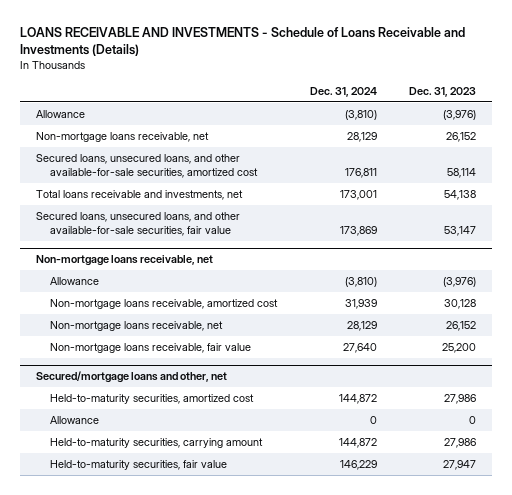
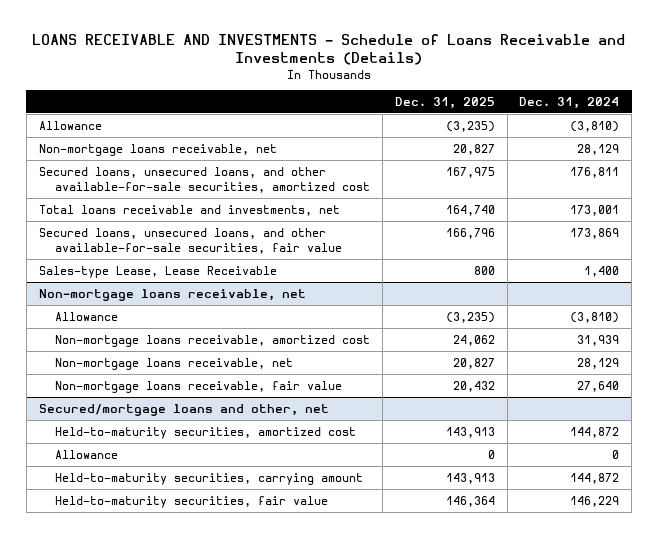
[409,86,477,97] Dec. 31, 2023 -> none
none -> [394,97,495,110] Dec. 31, 2025
none -> [38,265,277,278] Sales-type Lease, Lease Receivable

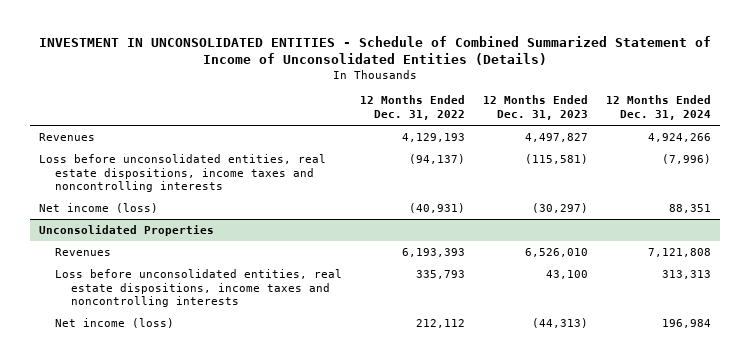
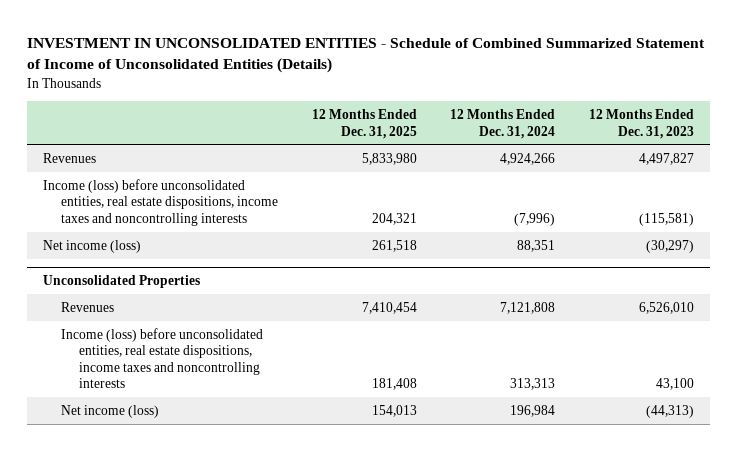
[359,95,465,121] 12 Months Ended Dec. 31, 2022 -> none
none -> [311,108,417,139] 12 Months Ended Dec. 31, 2025
[38,153,326,193] Loss before unconsolidated entities, real estate dispositions, income taxes and noncontrolling interests -> [43,178,279,226] Income (loss) before unconsolidated entities, real estate dispositions, income taxes and noncontrolling interests
[54,268,342,308] Loss before unconsolidated entities, real estate dispositions, income taxes and noncontrolling interests -> [61,327,264,389] Income (loss) before unconsolidated entities, real estate dispositions, income taxes and noncontrolling interests

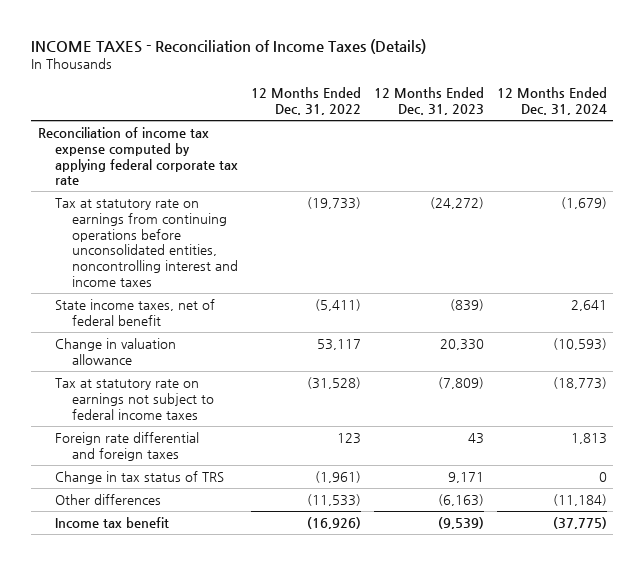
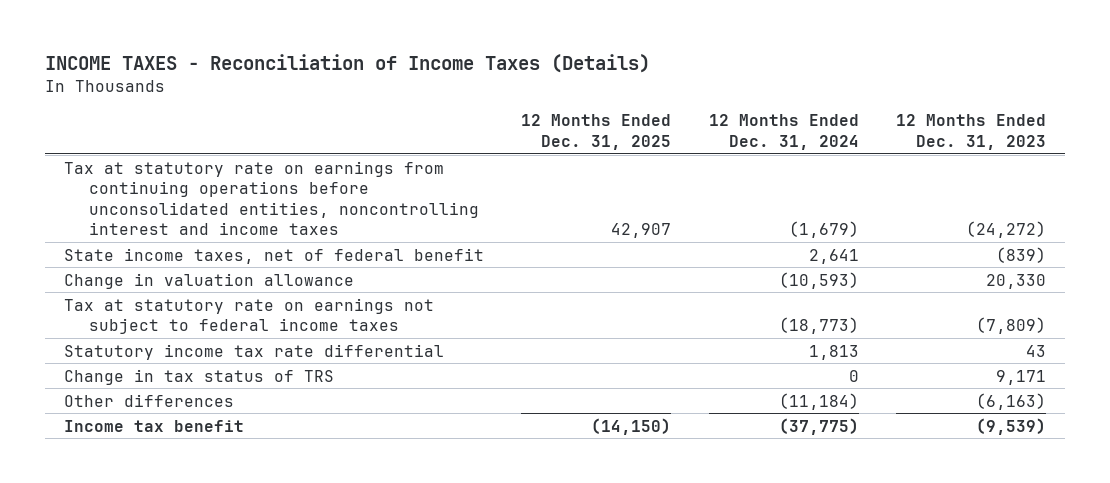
[250,87,361,115] 12 Months Ended Dec. 31, 2022 -> none
none -> [521,114,672,150] 12 Months Ended Dec. 31, 2025
[37,127,238,186] Reconciliation of income tax expense computed by applying federal corporate tax rate -> none
[54,432,199,461] Foreign rate differential and foreign taxes -> [64,343,445,360] Statutory income tax rate differential

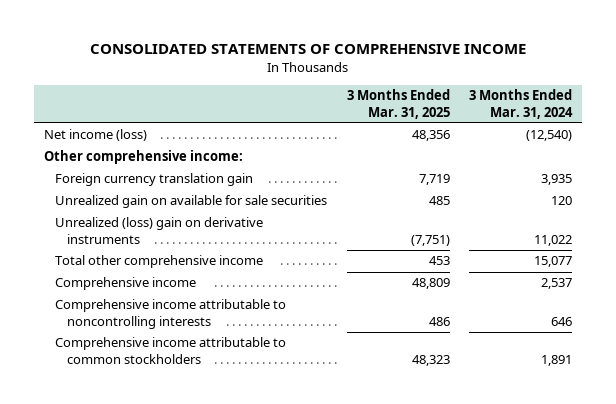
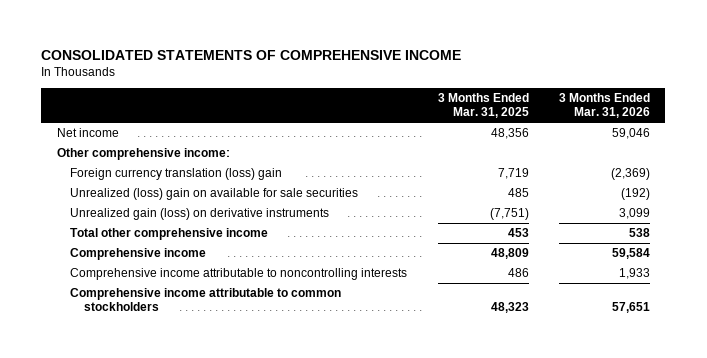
[469,89,574,119] 3 Months Ended Mar. 31, 2024 -> none
none -> [559,93,651,119] 3 Months Ended Mar. 31, 2026
[43,129,147,142] Net income (loss) -> [56,128,119,138] Net income
[55,173,254,187] Foreign currency translation gain -> [70,168,283,181] Foreign currency translation (loss) gain
[55,195,328,209] Unrealized gain on available for sale securities -> [70,188,359,201] Unrealized (loss) gain on available for sale securities
[55,217,264,244] Unrealized (loss) gain on derivative instruments -> [70,208,330,221] Unrealized gain (loss) on derivative instruments

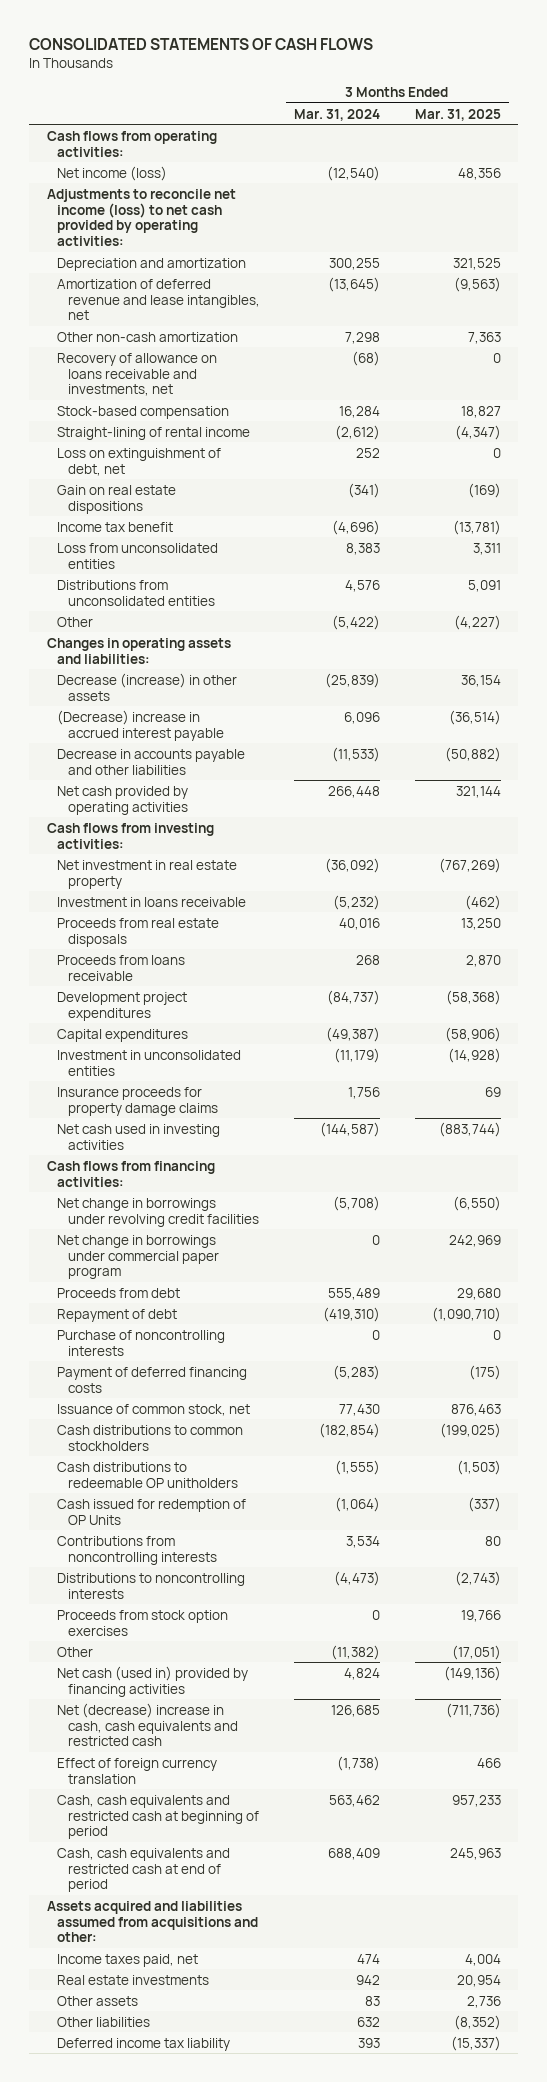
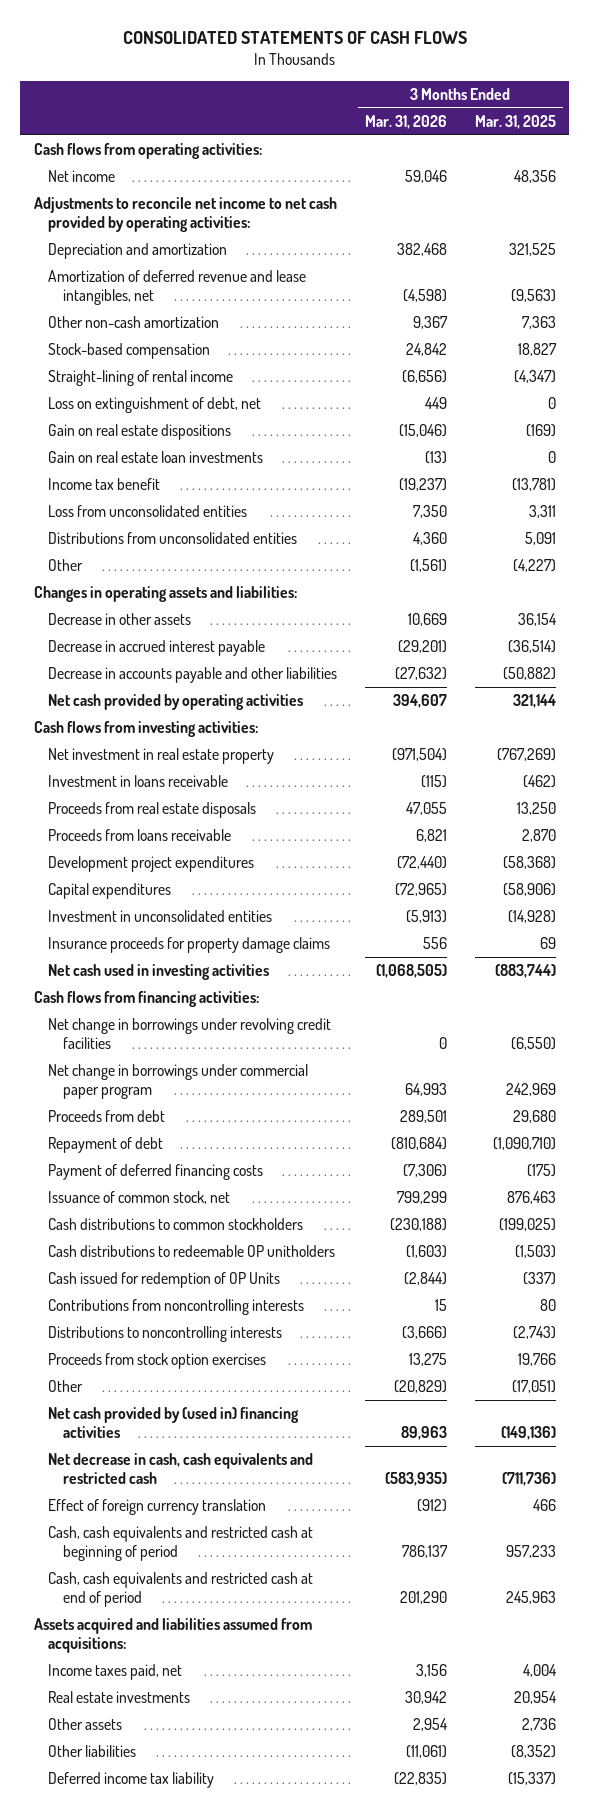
[294,108,381,121] Mar. 31, 2024 -> none
none -> [365,114,448,129] Mar. 31, 2026
[57,165,168,181] Net income (loss) -> [48,170,116,183] Net income
[46,188,236,247] Adjustments to reconcile net income (loss) to net cash provided by operating activities: -> [33,197,337,232] Adjustments to reconcile net income to net cash provided by operating activities:
[57,352,218,397] Recovery of allowance on loans receivable and investments, net -> none
none -> [48,451,264,464] Gain on real estate loan investments
[57,672,238,701] Decrease (increase) in other assets -> [48,613,192,626] Decrease in other assets
[57,709,224,741] (Decrease) increase in accrued interest payable -> [48,640,266,657] Decrease in accrued interest payable
[57,1329,226,1356] Purchase of noncontrolling interests -> none
[57,1665,249,1697] Net cash (used in) provided by financing activities -> [48,1407,300,1438] Net cash provided by (used in) financing activities
[57,1702,238,1747] Net (decrease) increase in cash, cash equivalents and restricted cash -> [48,1453,314,1484] Net decrease in cash, cash equivalents and restricted cash
[46,1900,259,1943] Assets acquired and liabilities assumed from acquisitions and other: -> [33,1618,312,1653] Assets acquired and liabilities assumed from acquisitions:

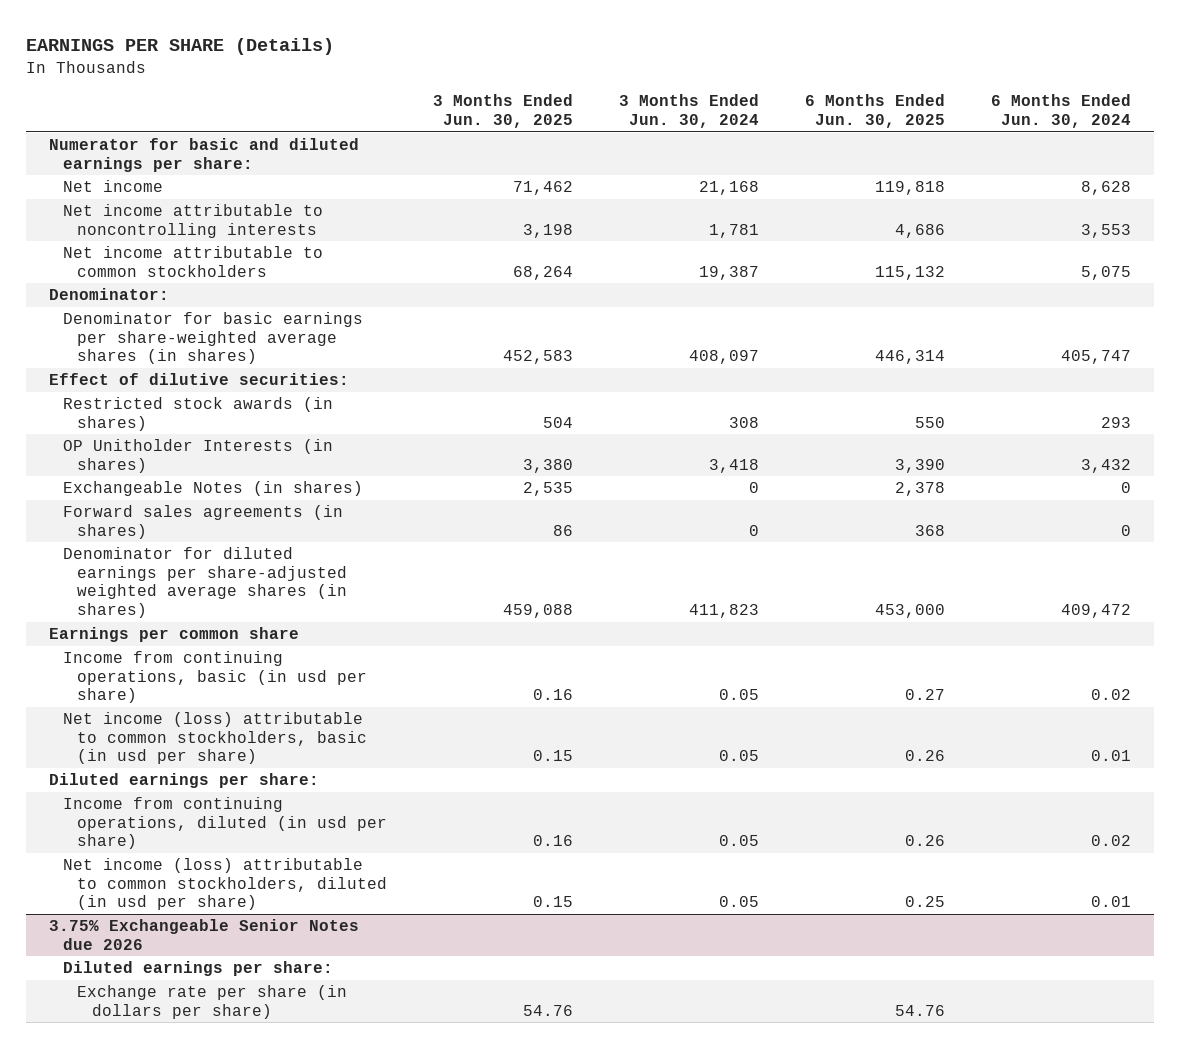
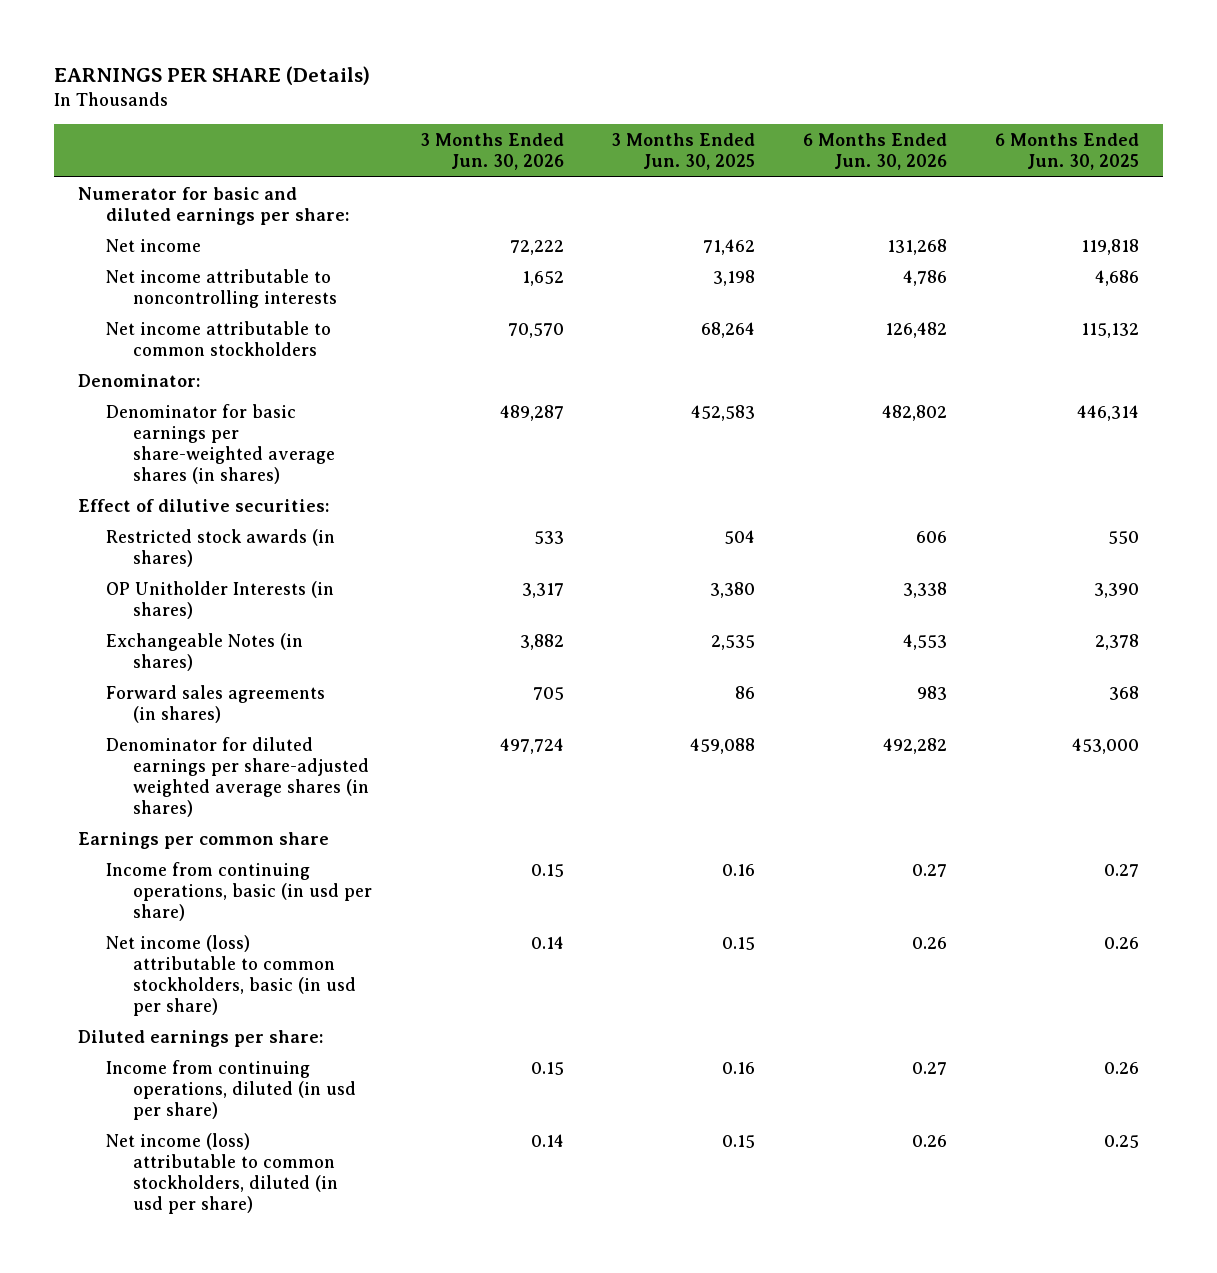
[619,94,760,128] 3 Months Ended Jun. 30, 2024 -> none
[990,94,1131,128] 6 Months Ended Jun. 30, 2024 -> none
none -> [419,133,564,171] 3 Months Ended Jun. 30, 2026
none -> [802,133,947,171] 6 Months Ended Jun. 30, 2026
[49,919,360,950] 3.75% Exchangeable Senior Notes due 2026 -> none
[63,961,334,977] Diluted earnings per share: -> none
[77,985,348,1019] Exchange rate per share (in dollars per share) -> none

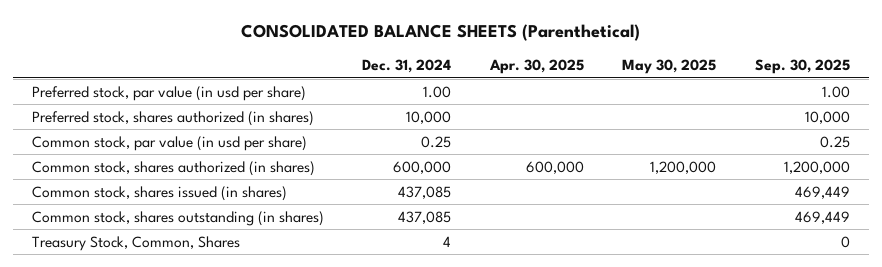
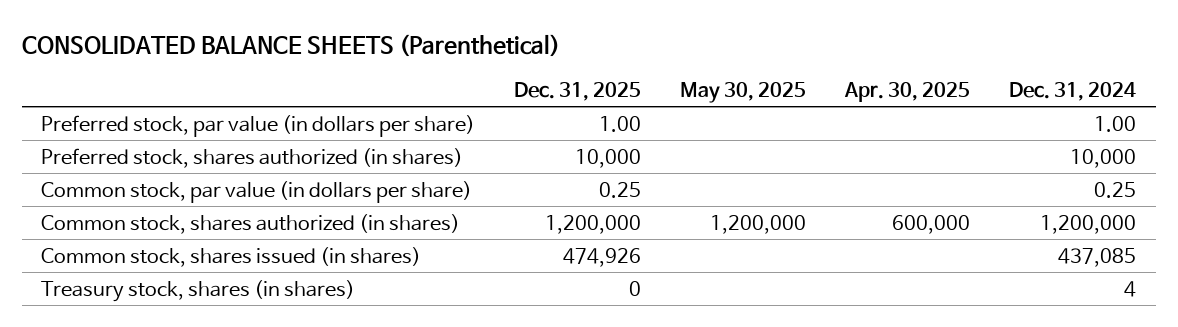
[754,59,850,75] Sep. 30, 2025 -> none
none -> [514,82,642,102] Dec. 31, 2025
[32,85,307,101] Preferred stock, par value (in usd per share) -> [41,114,476,137] Preferred stock, par value (in dollars per share)
[32,135,308,151] Common stock, par value (in usd per share) -> [41,180,473,203] Common stock, par value (in dollars per share)
[393,160,452,174] 600,000 -> [1040,214,1137,234] 1,200,000
[32,210,325,226] Common stock, shares outstanding (in shares) -> none
[32,235,241,251] Treasury Stock, Common, Shares -> [41,279,356,302] Treasury stock, shares (in shares)

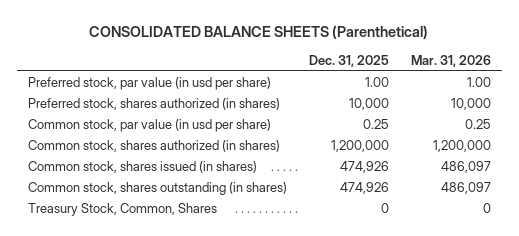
[680,82,807,104] May 30, 2025 -> none
[844,82,971,103] Apr. 30, 2025 -> none
[1009,82,1137,102] Dec. 31, 2024 -> none
none -> [411,54,492,67] Mar. 31, 2026
[41,114,476,137] Preferred stock, par value (in dollars per share) -> [27,77,271,91] Preferred stock, par value (in usd per share)
[41,180,473,203] Common stock, par value (in dollars per share) -> [27,119,271,133] Common stock, par value (in usd per share)
none -> [27,182,287,196] Common stock, shares outstanding (in shares)
[41,279,356,302] Treasury stock, shares (in shares) -> [27,203,217,217] Treasury Stock, Common, Shares

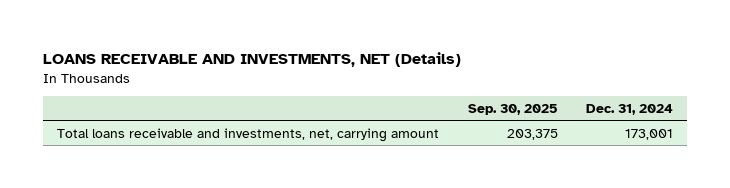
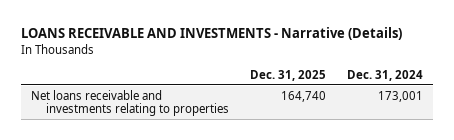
[43,52,462,68] LOANS RECEIVABLE AND INVESTMENTS, NET (Details) -> [20,27,402,41] LOANS RECEIVABLE AND INVESTMENTS - Narrative (Details)
[467,103,558,115] Sep. 30, 2025 -> none
none -> [249,70,326,82] Dec. 31, 2025
[57,127,440,142] Total loans receivable and investments, net, carrying amount -> [31,89,230,117] Net loans receivable and investments relating to properties

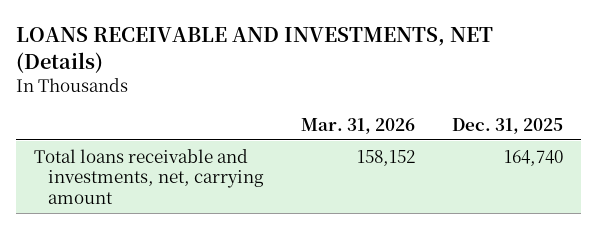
[20,27,402,41] LOANS RECEIVABLE AND INVESTMENTS - Narrative (Details) -> [15,27,493,73] LOANS RECEIVABLE AND INVESTMENTS, NET (Details)
[346,70,423,82] Dec. 31, 2024 -> none
none -> [300,117,415,134] Mar. 31, 2026
[31,89,230,117] Net loans receivable and investments relating to properties -> [34,148,264,205] Total loans receivable and investments, net, carrying amount

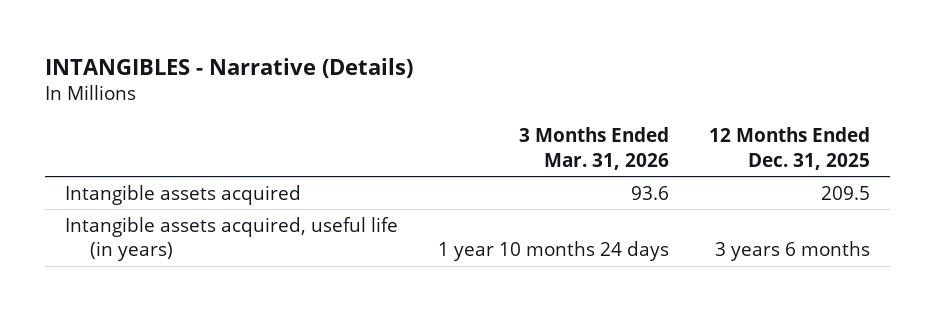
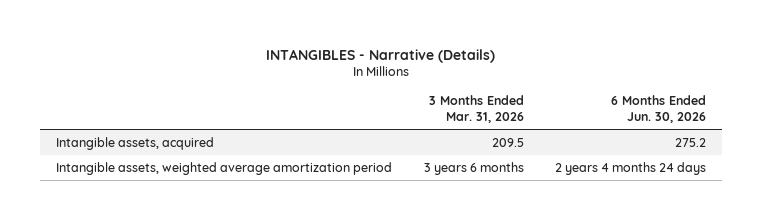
[709,127,871,170] 12 Months Ended Dec. 31, 2025 -> none
none -> [611,95,707,124] 6 Months Ended Jun. 30, 2026
[65,216,399,262] Intangible assets acquired, useful life (in years) -> none
[65,184,302,205] Intangible assets acquired -> [56,136,215,150] Intangible assets, acquired
[631,185,670,200] 93.6 -> [491,137,524,147] 209.5
none -> [56,161,393,175] Intangible assets, weighted average amortization period

